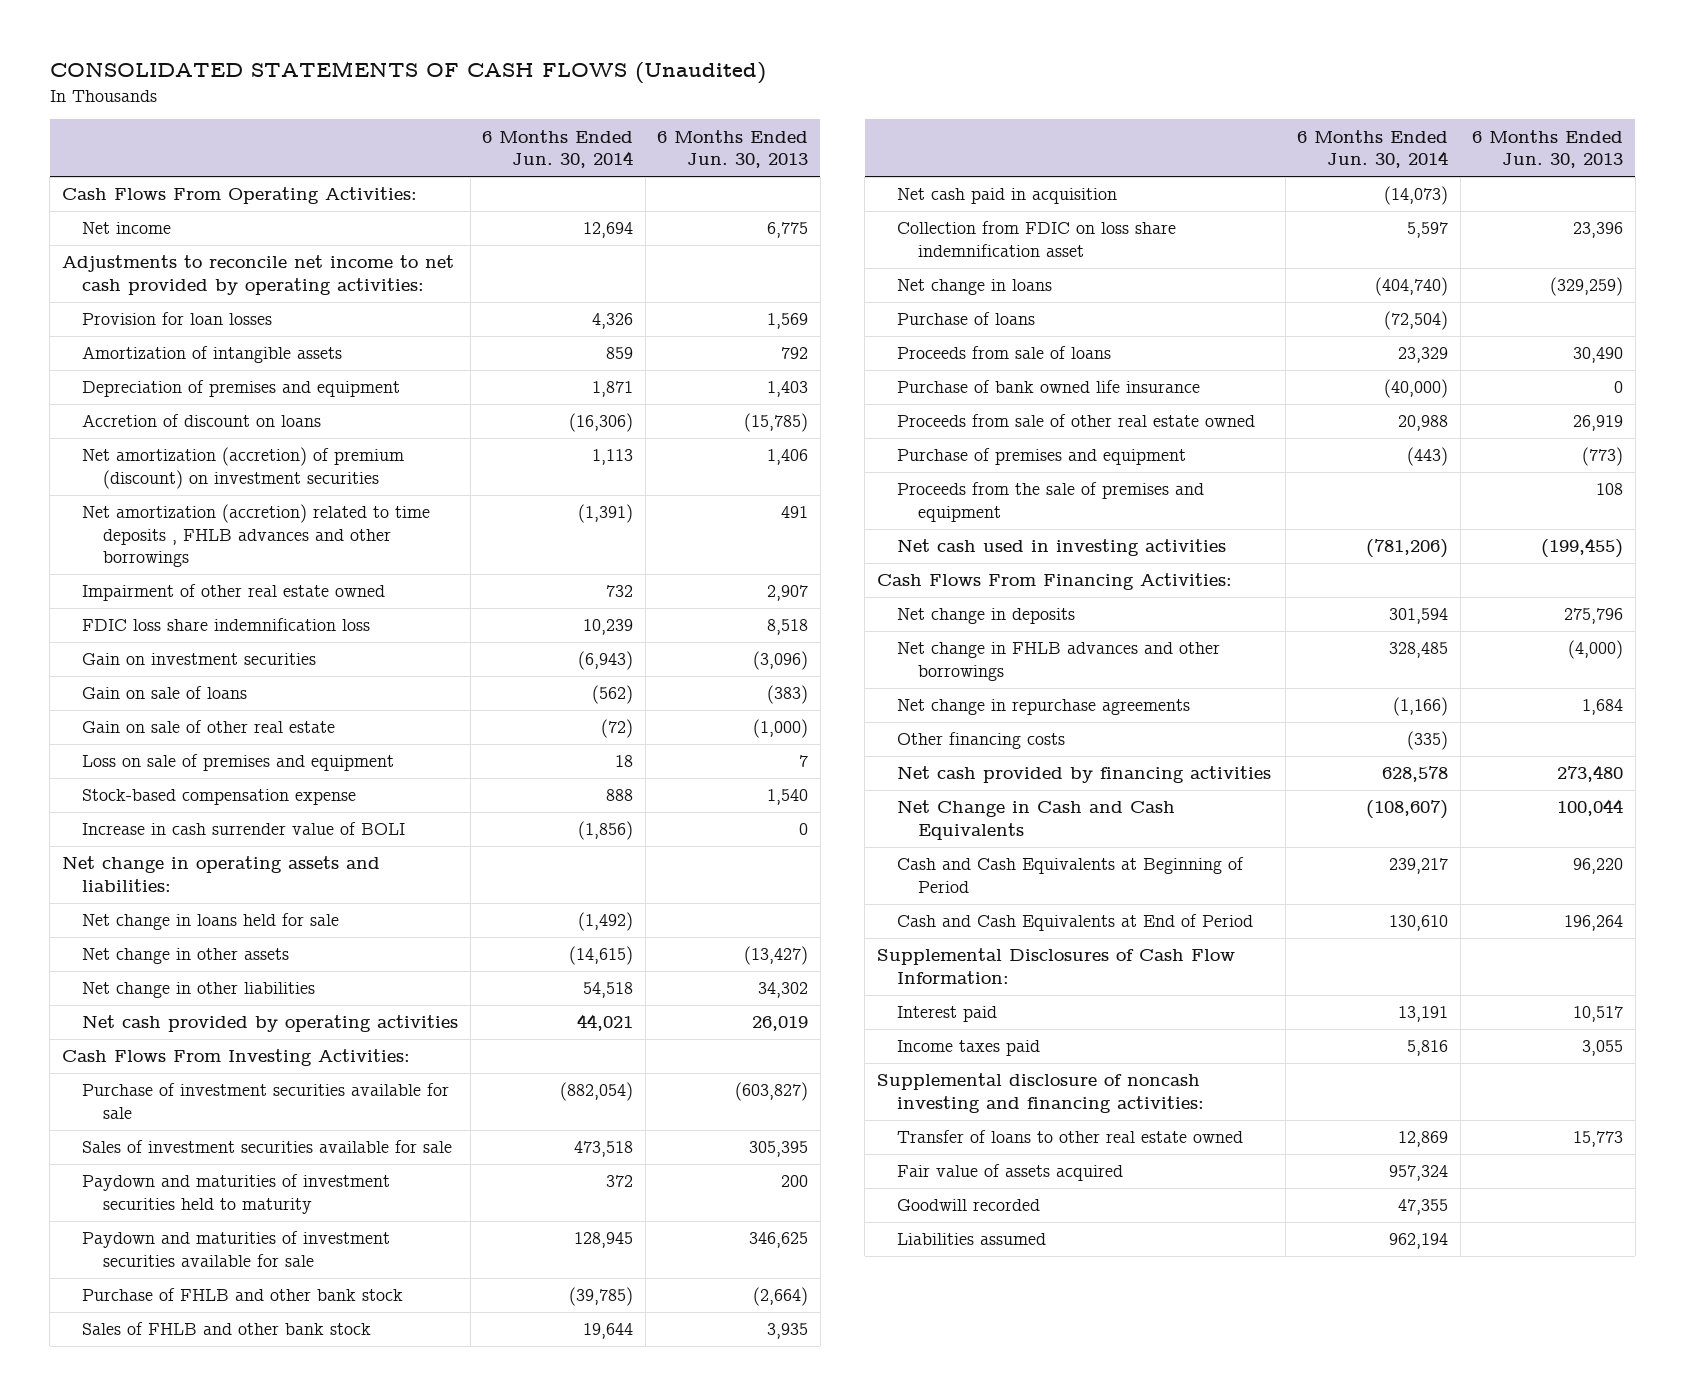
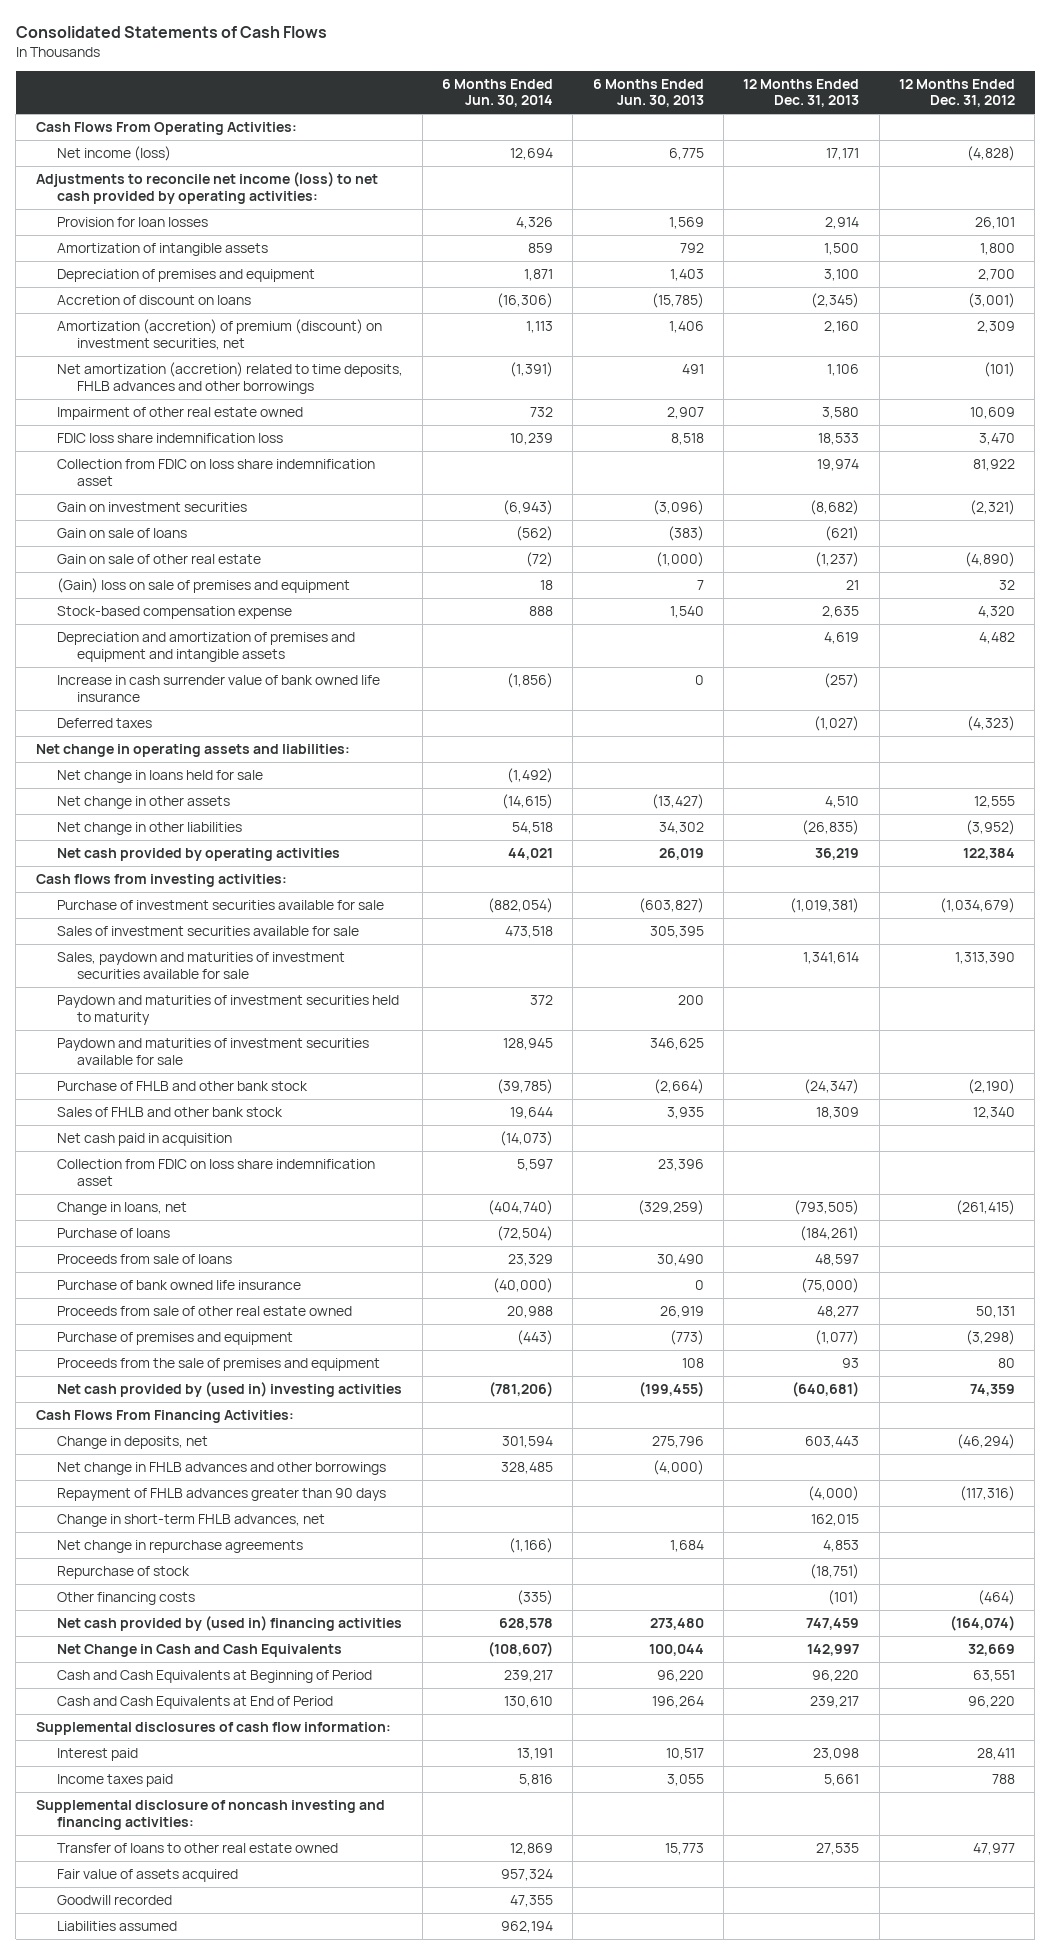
[49,61,766,85] CONSOLIDATED STATEMENTS OF CASH FLOWS (Unaudited) -> [15,25,327,38] Consolidated Statements of Cash Flows
none -> [743,78,860,108] 12 Months Ended Dec. 31, 2013
none -> [899,78,1016,108] 12 Months Ended Dec. 31, 2012
[82,222,172,235] Net income -> [56,146,171,162] Net income (loss)
[61,255,454,295] Adjustments to reconcile net income to net cash provided by operating activities: -> [35,172,378,204] Adjustments to reconcile net income (loss) to net cash provided by operating activities:
[82,447,405,489] Net amortization (accretion) of premium (discount) on investment securities -> [56,319,382,350] Amortization (accretion) of premium (discount) on investment securities, net
[82,504,431,567] Net amortization (accretion) related to time deposits , FHLB advances and other borrowings -> [56,362,403,394] Net amortization (accretion) related to time deposits, FHLB advances and other borrowings
none -> [56,459,375,486] Collection from FDIC on loss share indemnification asset
[82,754,395,772] Loss on sale of premises and equipment -> [56,578,350,594] (Gain) loss on sale of premises and equipment
none -> [56,632,355,662] Depreciation and amortization of premises and equipment and intangible assets
[82,822,406,836] Increase in cash surrender value of BOLI -> [56,675,380,702] Increase in cash surrender value of bank owned life insurance
none -> [56,718,152,729] Deferred taxes
[61,1049,410,1067] Cash Flows From Investing Activities: -> [35,874,287,888] Cash flows from investing activities:
none -> [56,952,345,979] Sales, paydown and maturities of investment securities available for sale
[897,279,1053,296] Net change in loans -> [56,1202,187,1216] Change in loans, net
[897,539,1227,557] Net cash used in investing activities -> [56,1382,402,1398] Net cash provided by (used in) investing activities
[897,608,1076,625] Net change in deposits -> [56,1436,208,1450] Change in deposits, net
none -> [56,1488,386,1502] Repayment of FHLB advances greater than 90 days
none -> [56,1514,325,1528] Change in short-term FHLB advances, net
none -> [56,1566,190,1580] Repurchase of stock
[897,766,1272,784] Net cash provided by financing activities -> [56,1616,402,1632] Net cash provided by (used in) financing activities
[876,948,1235,984] Supplemental Disclosures of Cash Flow Information: -> [35,1722,391,1736] Supplemental disclosures of cash flow information:

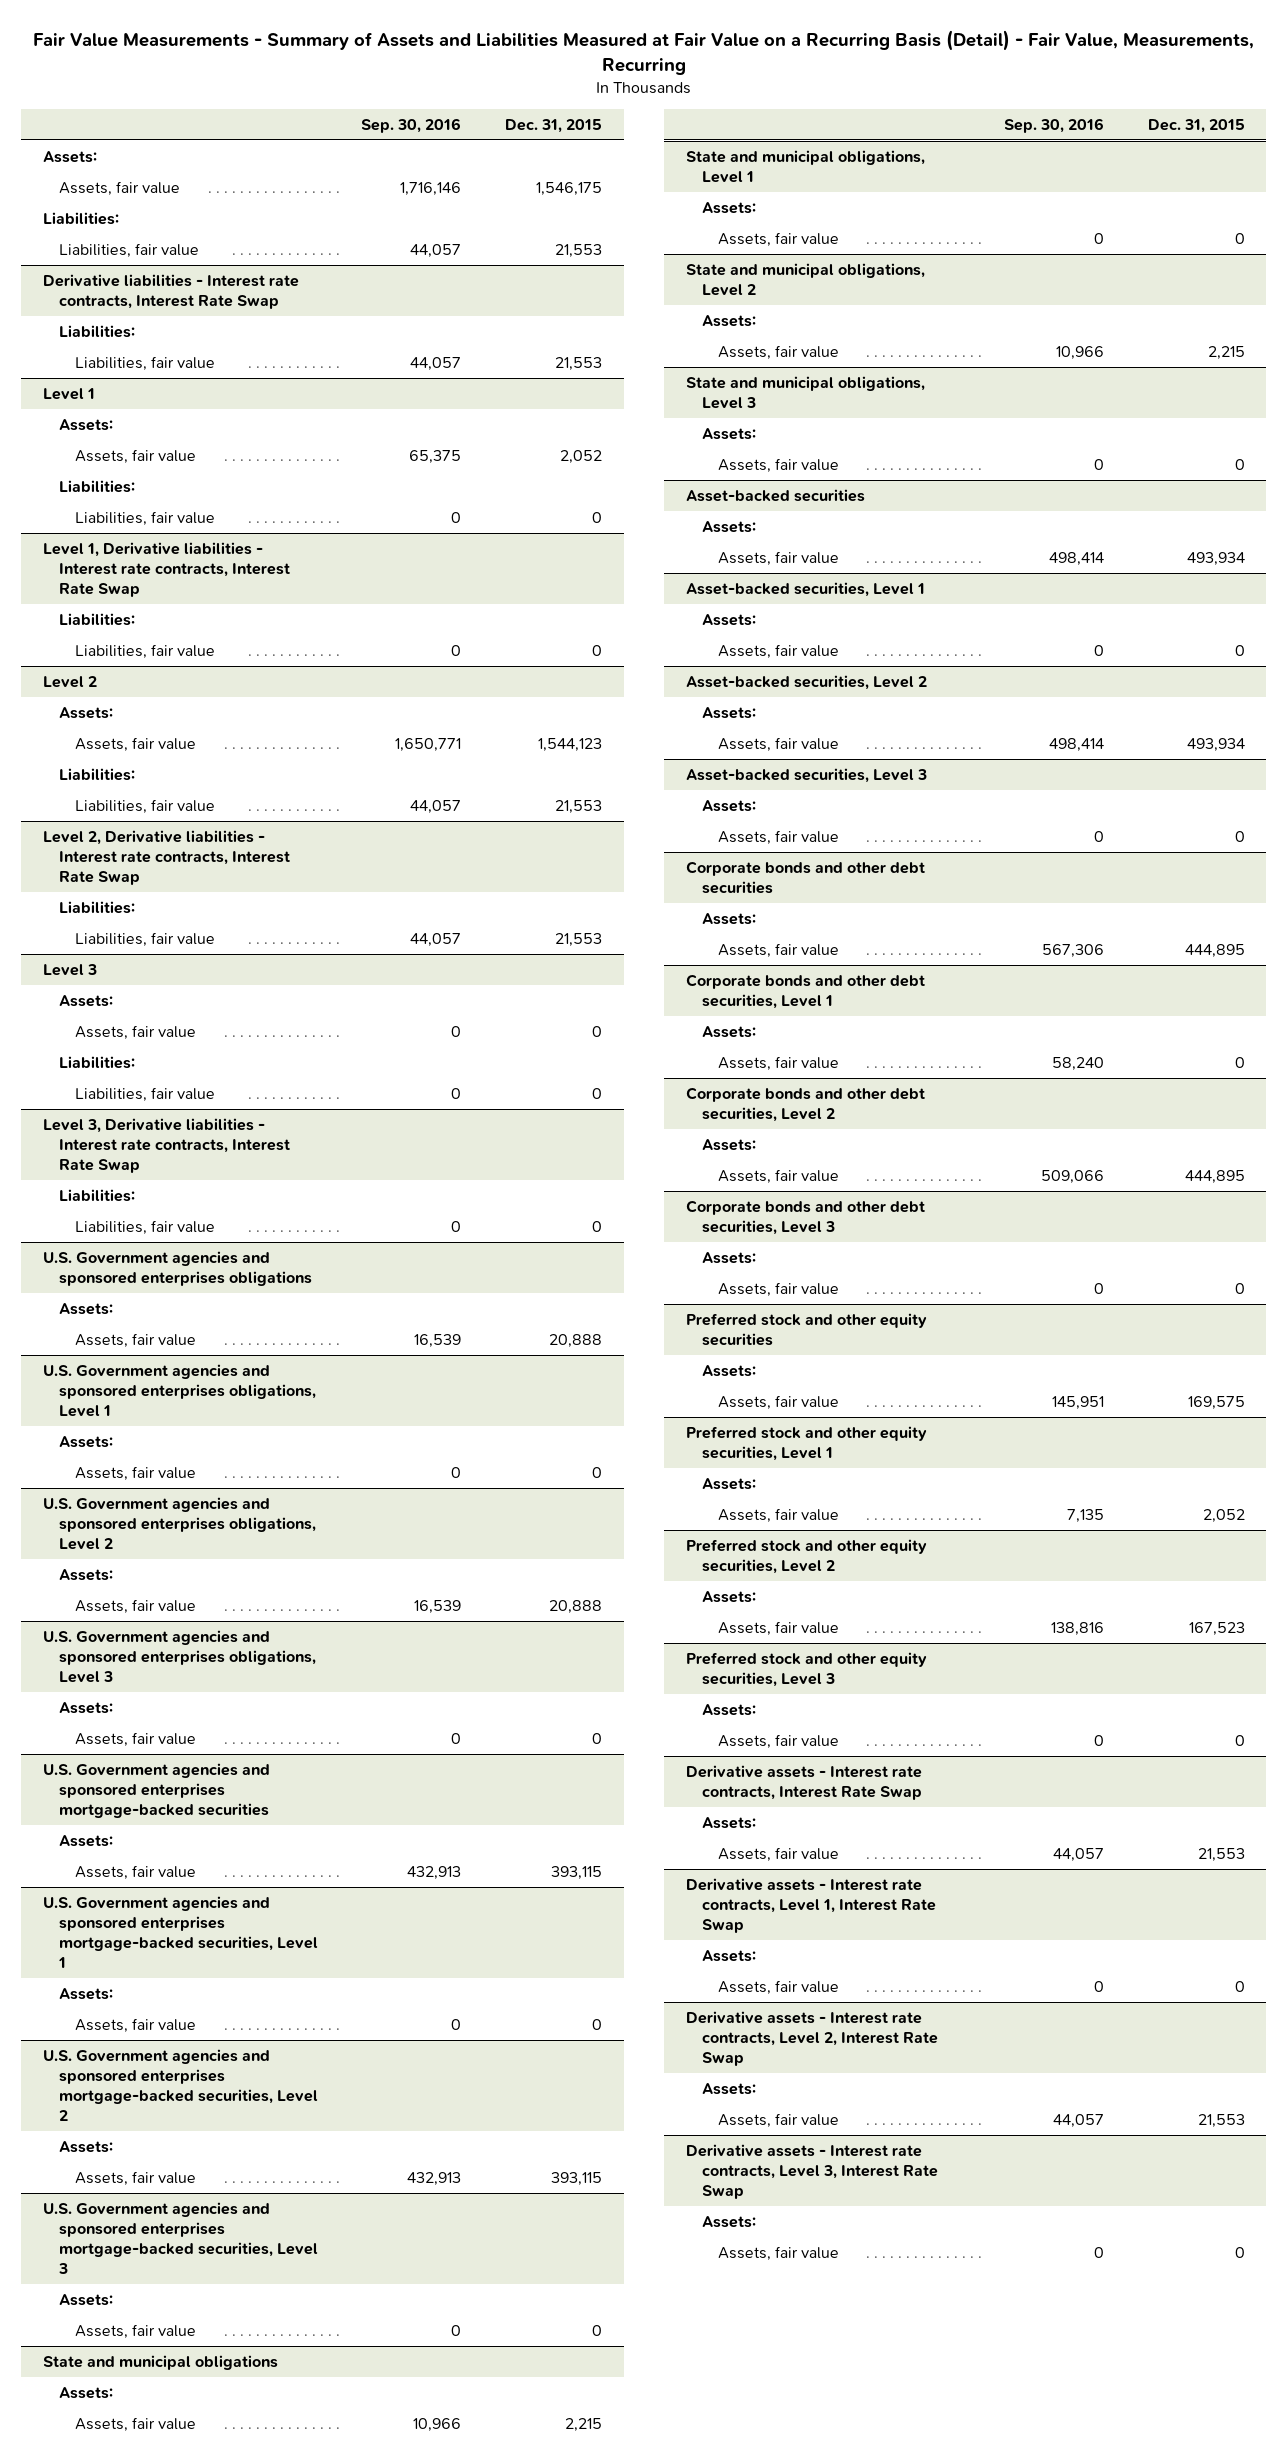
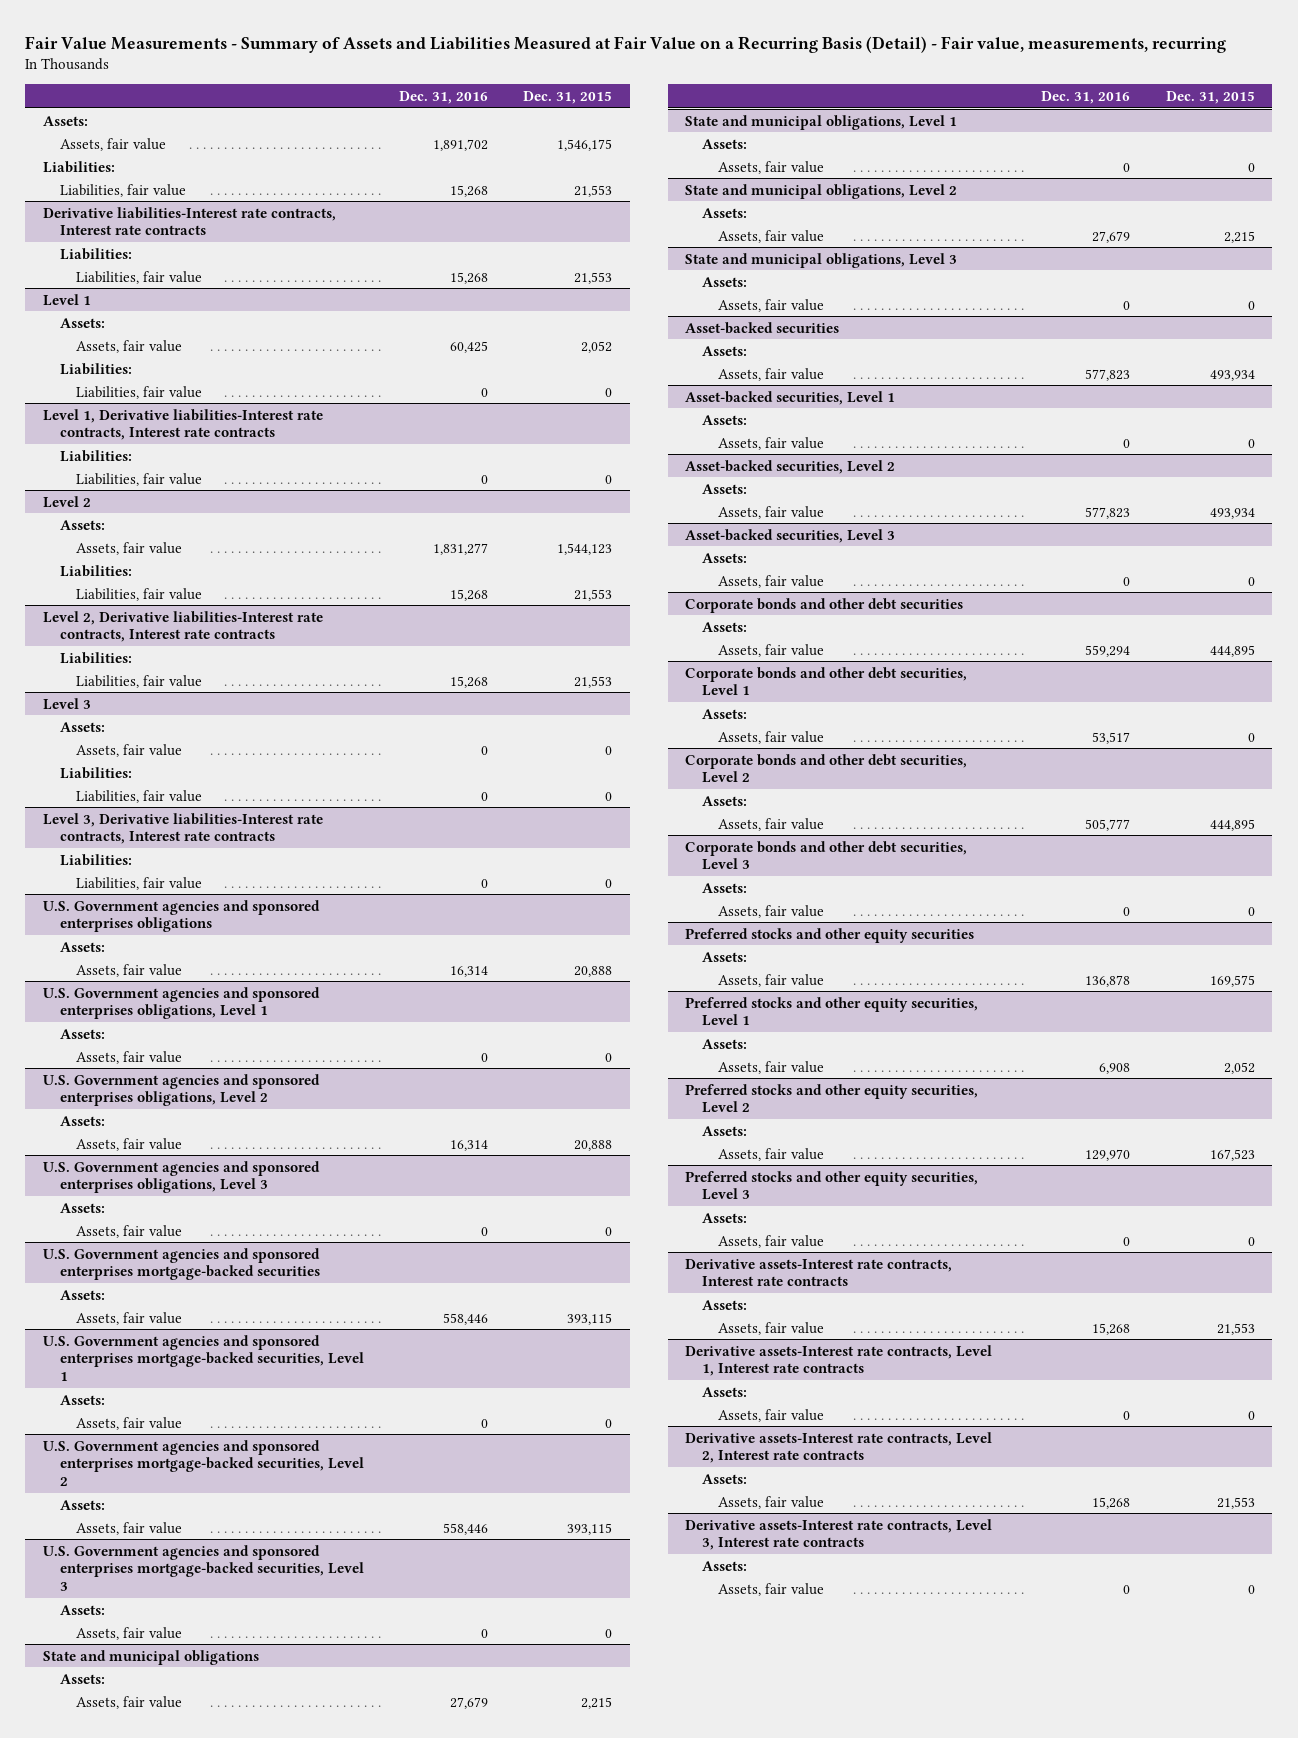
[32,29,1254,75] Fair Value Measurements - Summary of Assets and Liabilities Measured at Fair Value on a Recurring Basis (Detail) - Fair Value, Measurements, Recurring -> [25,35,1227,53] Fair Value Measurements - Summary of Assets and Liabilities Measured at Fair Value on a Recurring Basis (Detail) - Fair value, measurements, recurring
[361,117,462,133] Sep. 30, 2016 -> none
none -> [399,90,489,104] Dec. 31, 2016
[42,273,299,310] Derivative liabilities - Interest rate contracts, Interest Rate Swap -> [43,206,337,236] Derivative liabilities-Interest rate contracts, Interest rate contracts
[42,541,290,598] Level 1, Derivative liabilities - Interest rate contracts, Interest Rate Swap -> [43,408,324,441] Level 1, Derivative liabilities-Interest rate contracts, Interest rate contracts
[42,829,290,886] Level 2, Derivative liabilities - Interest rate contracts, Interest Rate Swap -> [43,610,324,643] Level 2, Derivative liabilities-Interest rate contracts, Interest rate contracts
[42,1117,290,1174] Level 3, Derivative liabilities - Interest rate contracts, Interest Rate Swap -> [43,812,324,845] Level 3, Derivative liabilities-Interest rate contracts, Interest rate contracts
[685,1312,927,1347] Preferred stock and other equity securities -> [685,927,975,943] Preferred stocks and other equity securities
[685,1425,927,1462] Preferred stock and other equity securities, Level 1 -> [685,996,979,1027] Preferred stocks and other equity securities, Level 1
[685,1538,927,1575] Preferred stock and other equity securities, Level 2 -> [685,1083,979,1114] Preferred stocks and other equity securities, Level 2
[685,1651,927,1688] Preferred stock and other equity securities, Level 3 -> [685,1170,979,1201] Preferred stocks and other equity securities, Level 3
[685,1764,922,1801] Derivative assets - Interest rate contracts, Interest Rate Swap -> [685,1258,953,1287] Derivative assets-Interest rate contracts, Interest rate contracts
[685,1877,936,1934] Derivative assets - Interest rate contracts, Level 1, Interest Rate Swap -> [685,1344,993,1377] Derivative assets-Interest rate contracts, Level 1, Interest rate contracts
[685,2010,938,2067] Derivative assets - Interest rate contracts, Level 2, Interest Rate Swap -> [685,1431,993,1464] Derivative assets-Interest rate contracts, Level 2, Interest rate contracts
[685,2143,938,2200] Derivative assets - Interest rate contracts, Level 3, Interest Rate Swap -> [685,1518,993,1551] Derivative assets-Interest rate contracts, Level 3, Interest rate contracts

